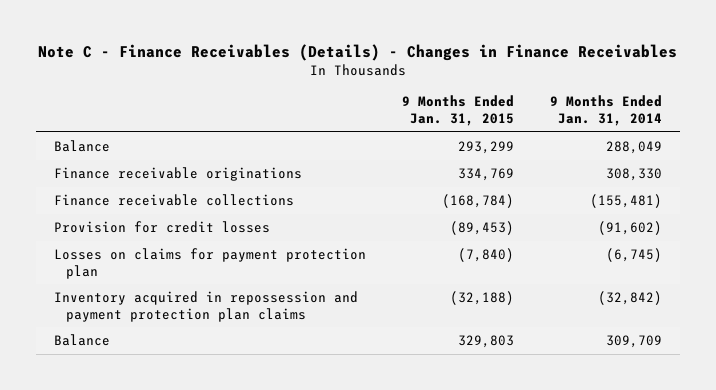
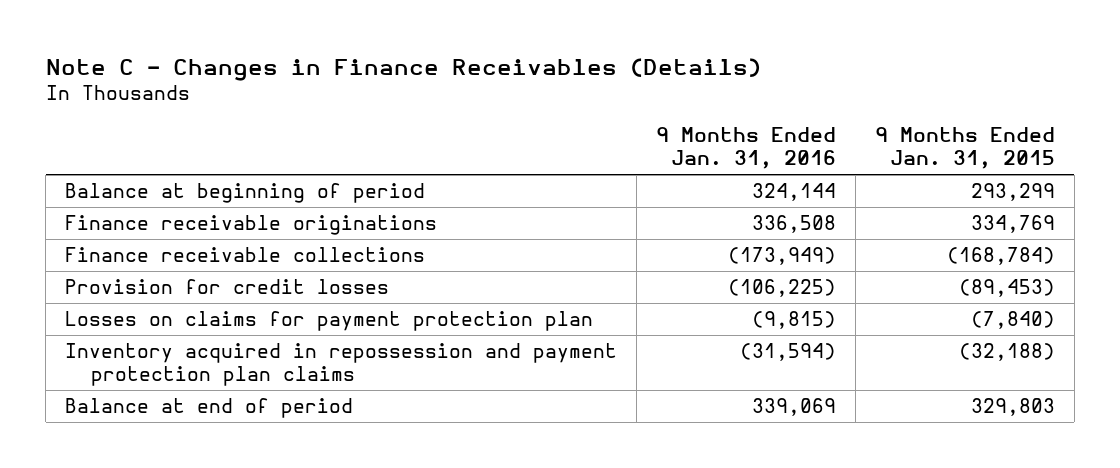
[37,43,677,61] Note C - Finance Receivables (Details) - Changes in Finance Receivables -> [45,57,761,81] Note C - Changes in Finance Receivables (Details)
[549,95,662,126] 9 Months Ended Jan. 31, 2014 -> none
none -> [656,127,837,170] 9 Months Ended Jan. 31, 2016
[53,140,110,153] Balance -> [65,183,426,204] Balance at beginning of period
[53,334,110,347] Balance -> [65,398,354,419] Balance at end of period

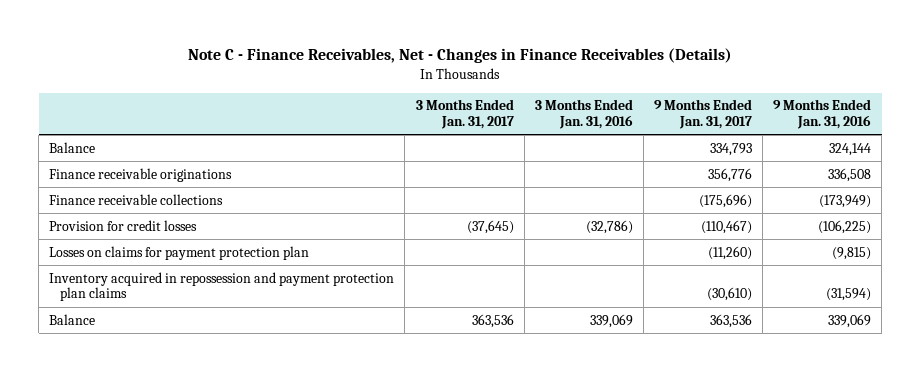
[45,57,761,81] Note C - Changes in Finance Receivables (Details) -> [188,48,733,64] Note C - Finance Receivables, Net - Changes in Finance Receivables (Details)
[874,127,1055,170] 9 Months Ended Jan. 31, 2015 -> none
none -> [415,99,514,129] 3 Months Ended Jan. 31, 2017
none -> [534,99,633,129] 3 Months Ended Jan. 31, 2016
none -> [653,99,752,129] 9 Months Ended Jan. 31, 2017
[65,183,426,204] Balance at beginning of period -> [49,141,96,153] Balance
[65,398,354,419] Balance at end of period -> [49,313,96,325] Balance

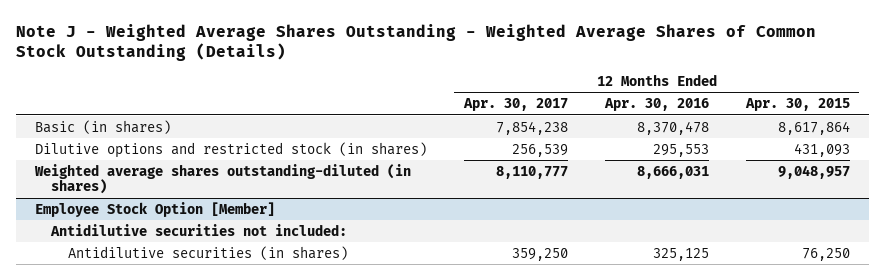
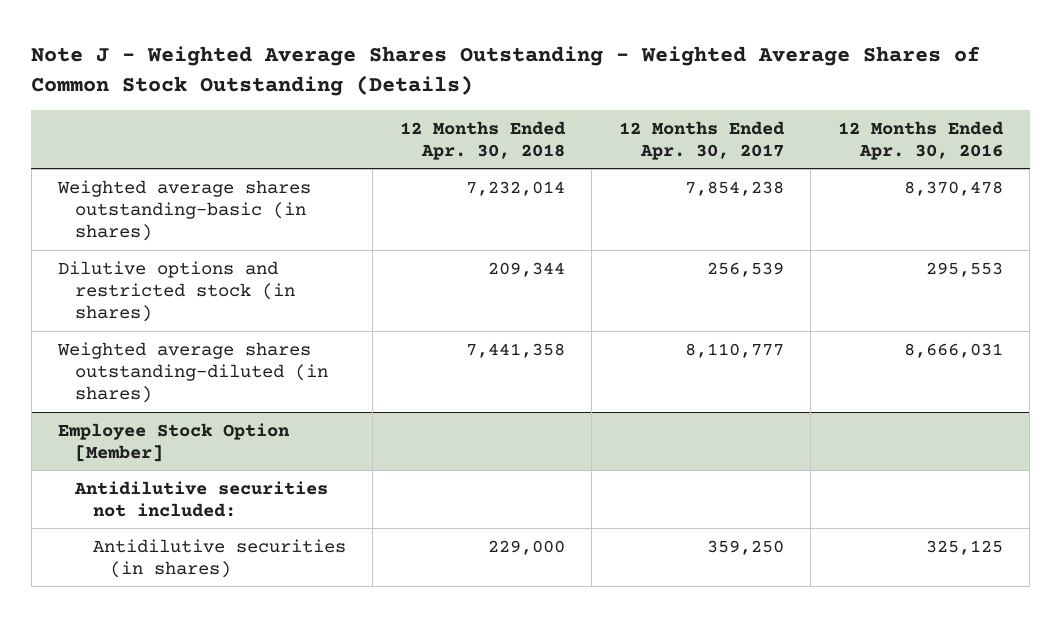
[744,98,850,112] Apr. 30, 2015 -> none
none -> [399,120,566,161] 12 Months Ended Apr. 30, 2018
[34,119,171,134] Basic (in shares) -> [57,179,312,242] Weighted average shares outstanding-basic (in shares)

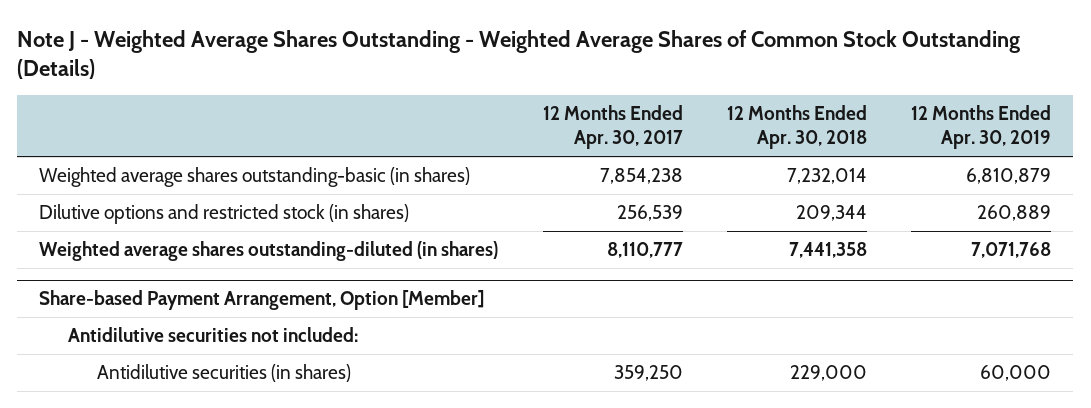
[837,120,1004,161] 12 Months Ended Apr. 30, 2016 -> none
none -> [911,104,1052,150] 12 Months Ended Apr. 30, 2019
[58,422,291,462] Employee Stock Option [Member] -> [39,290,485,311] Share-based Payment Arrangement, Option [Member]

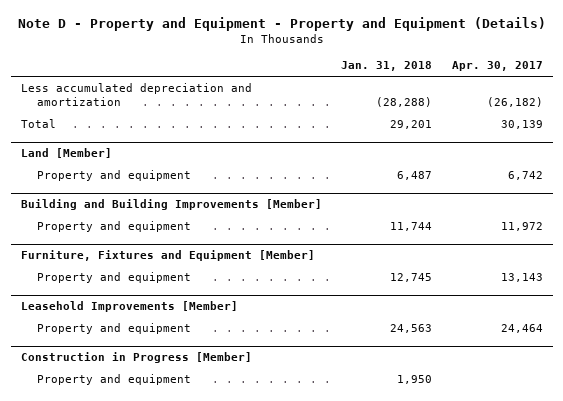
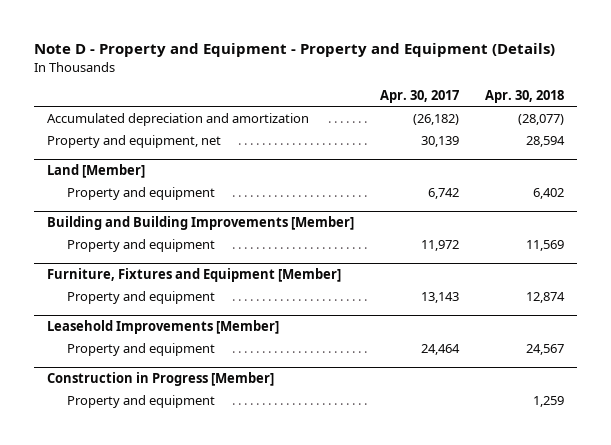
[341,61,433,72] Jan. 31, 2018 -> none
none -> [485,90,565,104] Apr. 30, 2018
[20,83,252,107] Less accumulated depreciation and amortization -> [47,112,310,126] Accumulated depreciation and amortization
[20,119,56,129] Total -> [47,134,222,148] Property and equipment, net

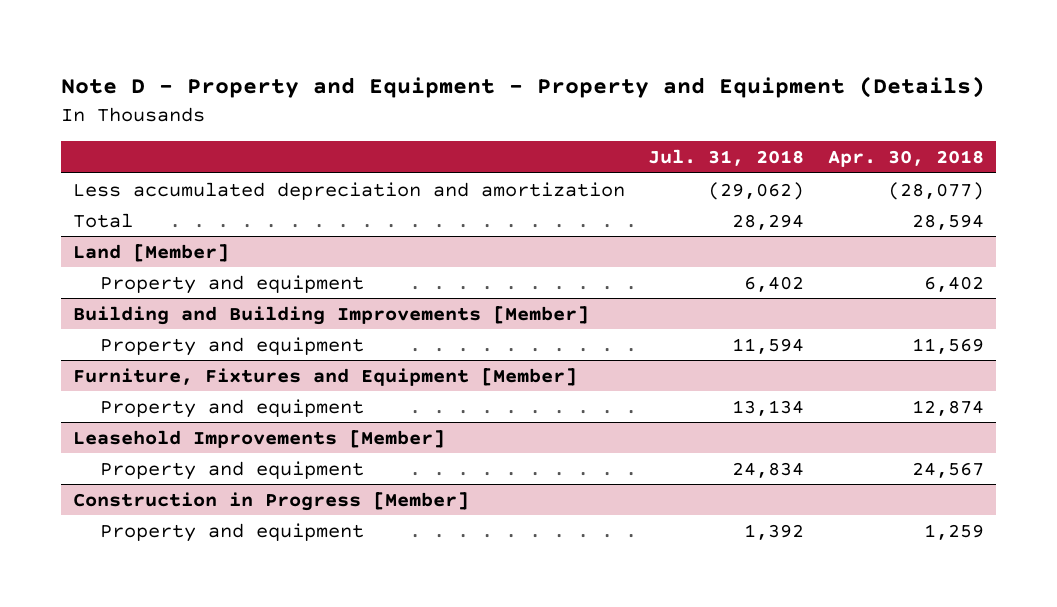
[380,90,460,104] Apr. 30, 2017 -> none
none -> [648,149,805,167] Jul. 31, 2018
[47,112,310,126] Accumulated depreciation and amortization -> [72,181,625,200] Less accumulated depreciation and amortization
[47,134,222,148] Property and equipment, net -> [72,212,133,228] Total

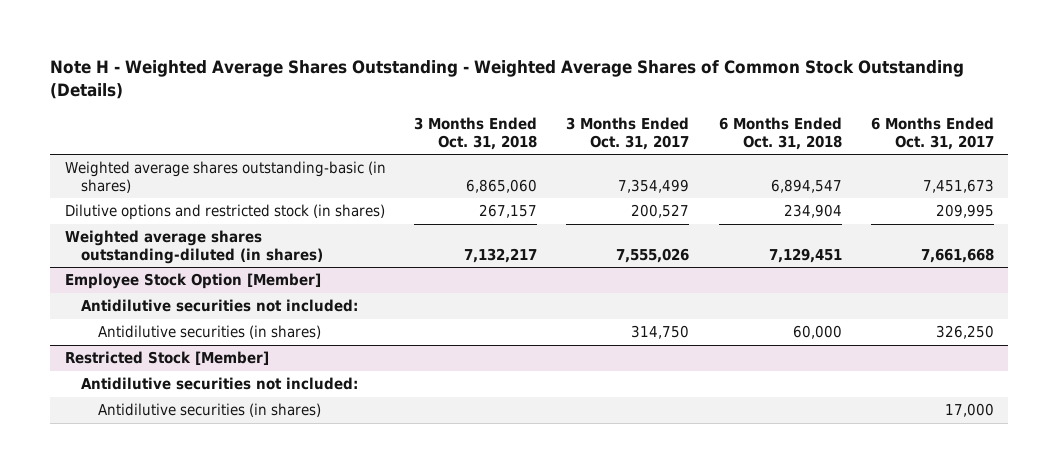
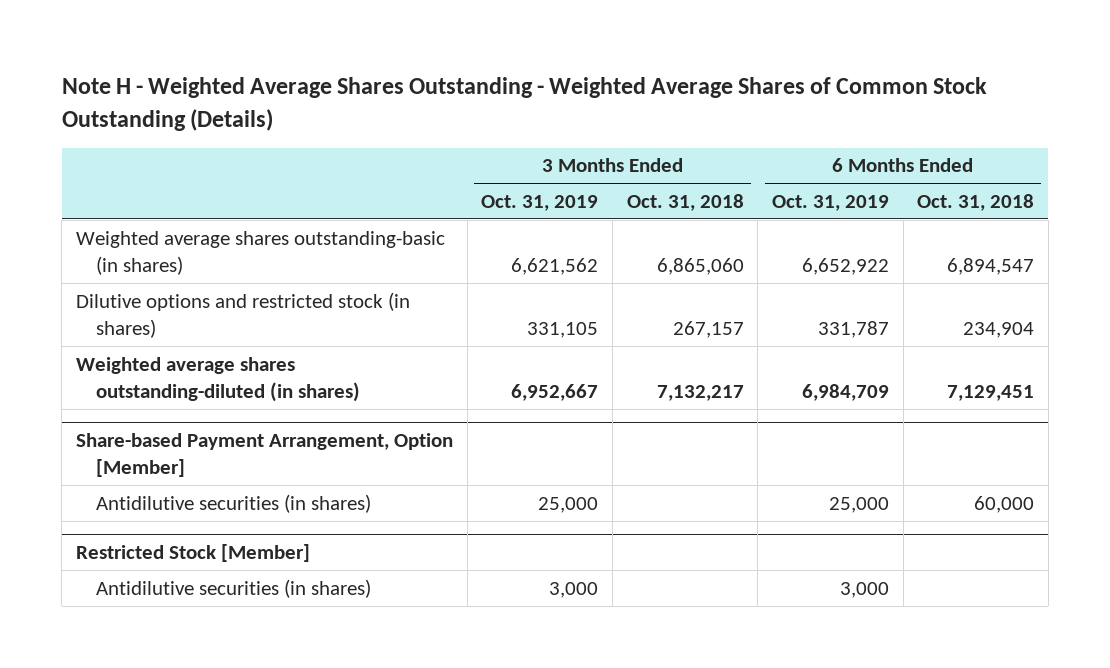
[566,117,690,151] 3 Months Ended Oct. 31, 2017 -> none
[870,117,994,151] 6 Months Ended Oct. 31, 2017 -> none
none -> [481,194,599,211] Oct. 31, 2019
none -> [771,194,889,211] Oct. 31, 2019
[81,299,359,313] Antidilutive securities not included: -> none
[64,273,321,290] Employee Stock Option [Member] -> [76,433,454,478] Share-based Payment Arrangement, Option [Member]
[81,377,359,391] Antidilutive securities not included: -> none

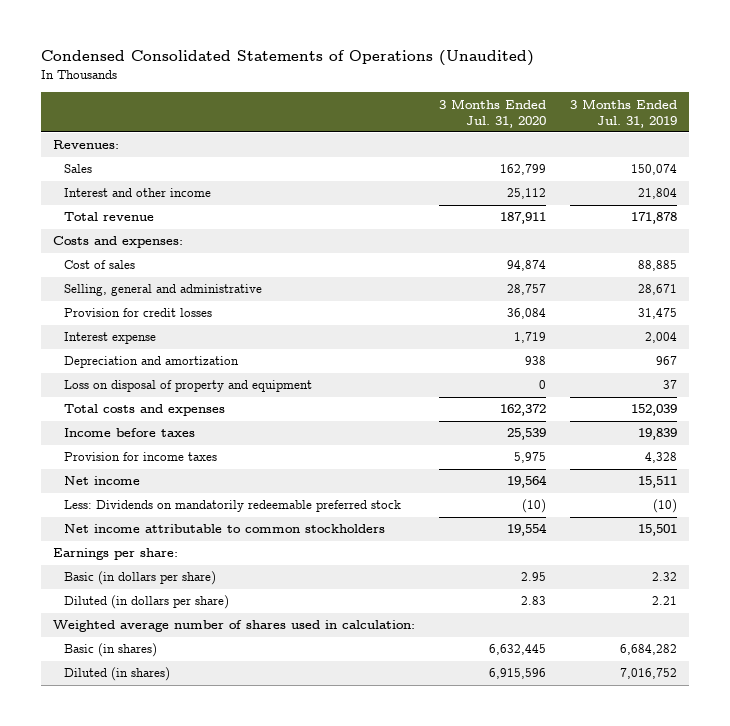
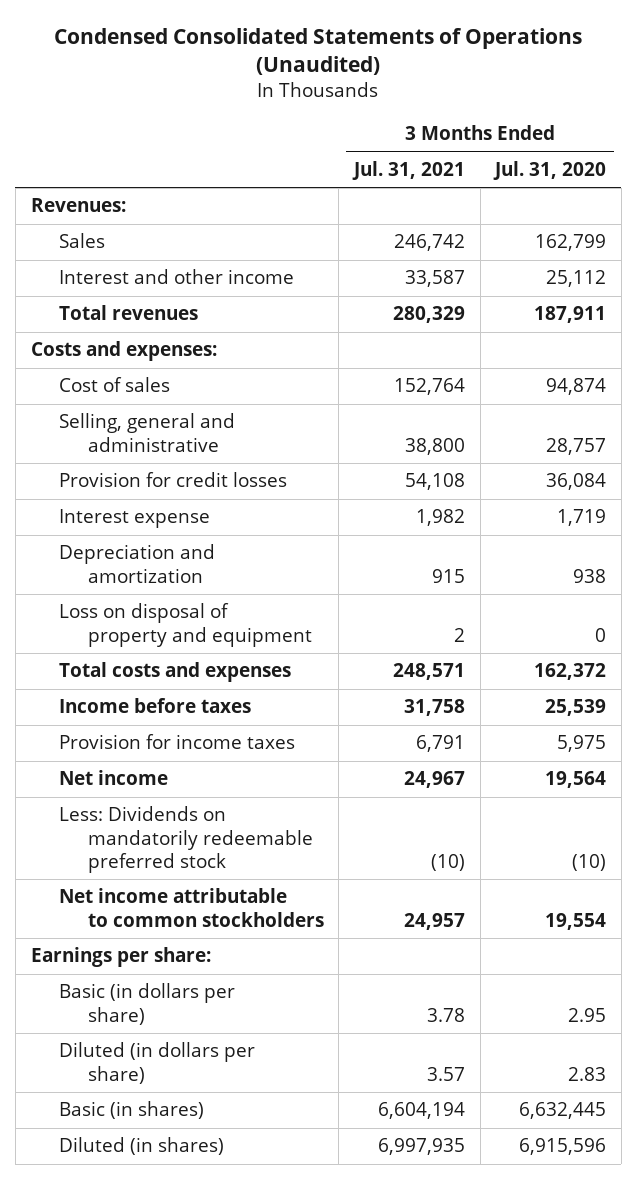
[570,98,678,128] 3 Months Ended Jul. 31, 2019 -> none
none -> [351,160,465,180] Jul. 31, 2021
[64,212,155,222] Total revenue -> [59,305,199,321] Total revenues
[52,620,415,633] Weighted average number of shares used in calculation: -> none

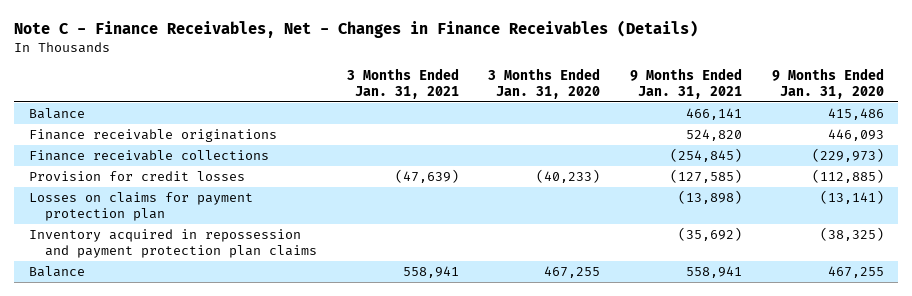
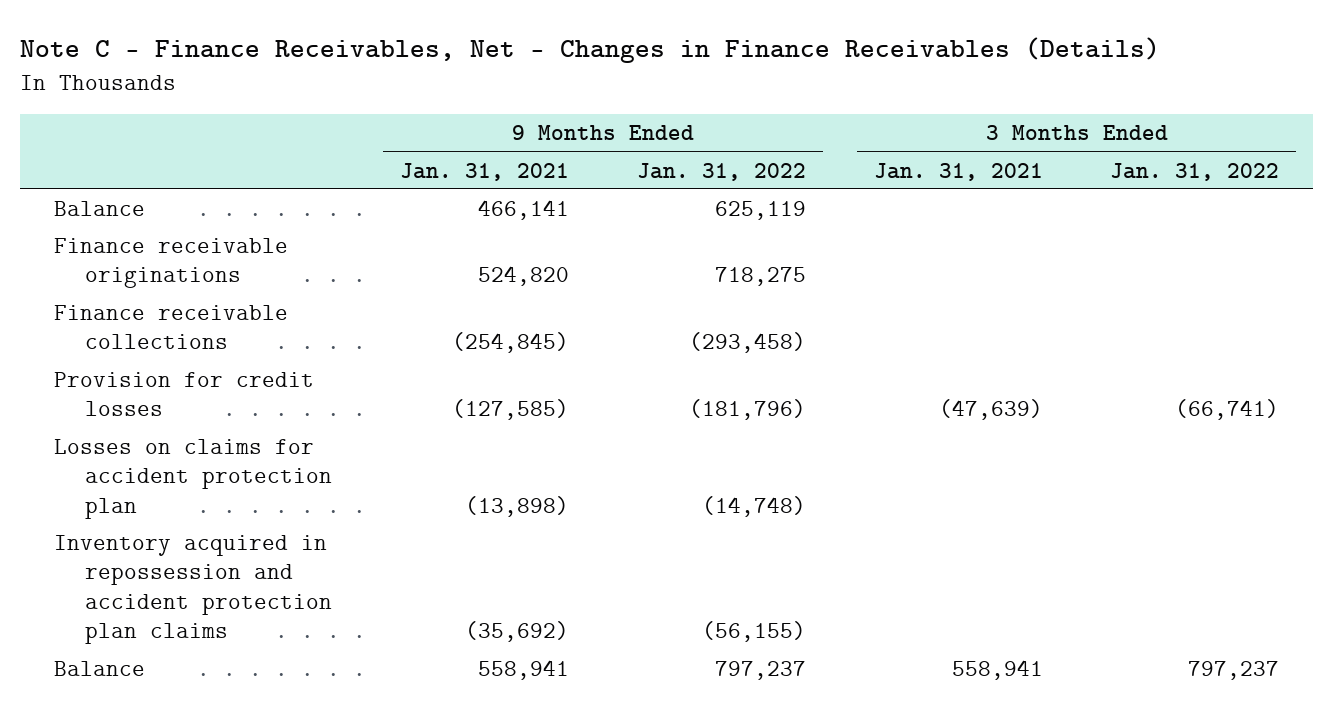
[488,68,601,99] 3 Months Ended Jan. 31, 2020 -> none
[771,68,884,99] 9 Months Ended Jan. 31, 2020 -> none
none -> [636,162,806,181] Jan. 31, 2022
none -> [1110,162,1280,181] Jan. 31, 2022
[28,192,253,221] Losses on claims for payment protection plan -> [53,439,333,519] Losses on claims for accident protection plan
[28,229,318,258] Inventory acquired in repossession and payment protection plan claims -> [53,535,333,645] Inventory acquired in repossession and accident protection plan claims

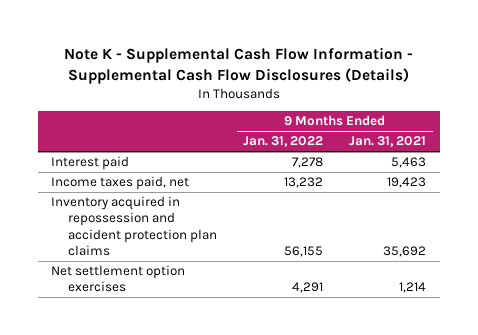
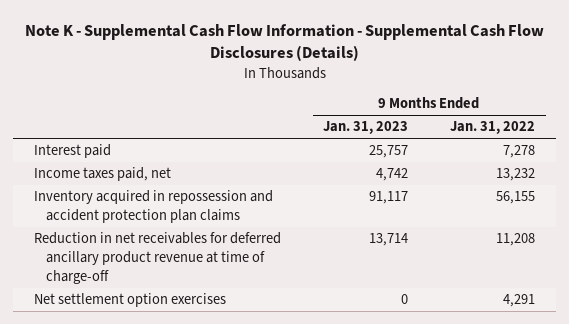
[349,136,427,148] Jan. 31, 2021 -> none
none -> [323,121,409,135] Jan. 31, 2023
none -> [34,232,282,284] Reduction in net receivables for deferred ancillary product revenue at time of charge-off

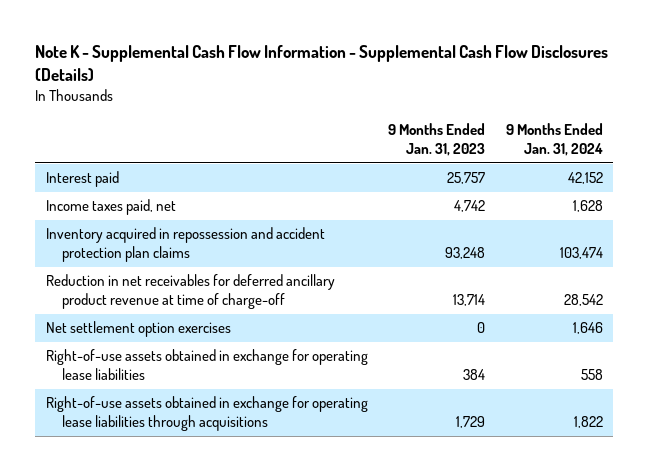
[450,121,536,135] Jan. 31, 2022 -> none
none -> [505,123,603,157] 9 Months Ended Jan. 31, 2024
[369,191,409,205] 91,117 -> [445,247,486,260] 93,248
none -> [45,349,368,381] Right-of-use assets obtained in exchange for operating lease liabilities
none -> [45,396,368,432] Right-of-use assets obtained in exchange for operating lease liabilities through acquisitions

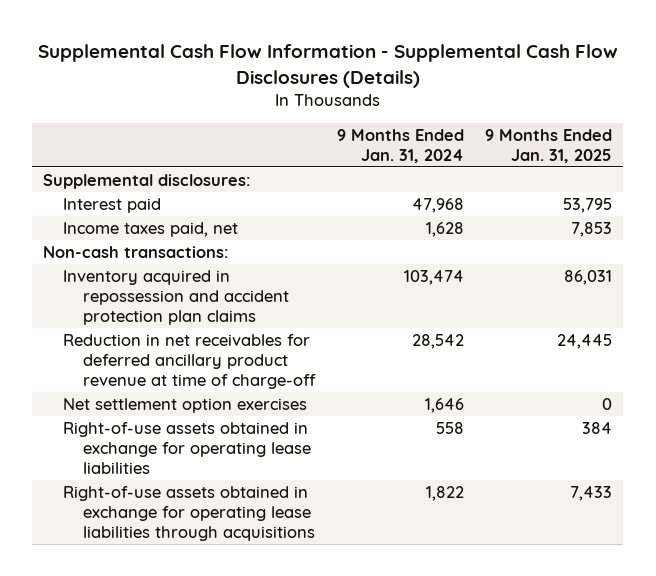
[35,45,609,82] Note K - Supplemental Cash Flow Information - Supplemental Cash Flow Disclosures (Details) -> [37,44,618,88] Supplemental Cash Flow Information - Supplemental Cash Flow Disclosures (Details)
[388,123,486,157] 9 Months Ended Jan. 31, 2023 -> none
none -> [485,128,613,163] 9 Months Ended Jan. 31, 2025
none -> [43,174,252,190] Supplemental disclosures:
[567,172,603,185] 42,152 -> [411,198,464,214] 47,968
none -> [43,246,230,259] Non-cash transactions:

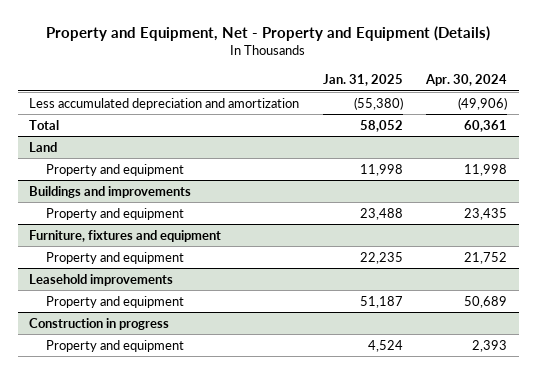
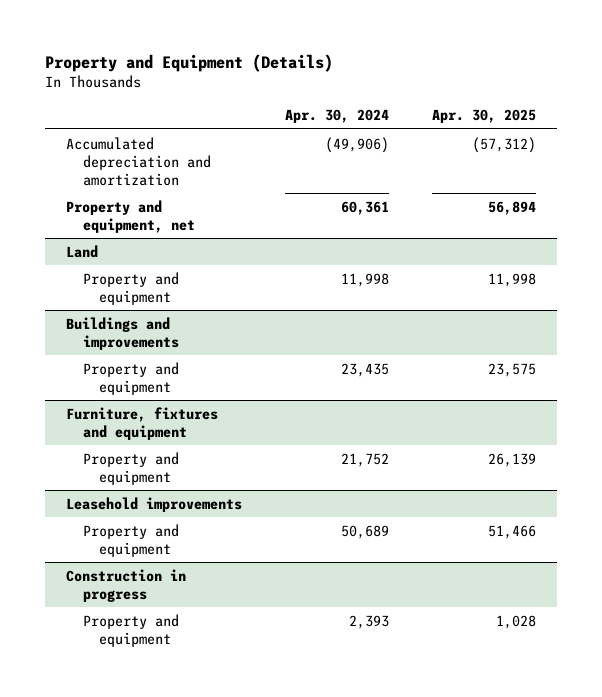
[46,25,491,41] Property and Equipment, Net - Property and Equipment (Details) -> [44,53,333,72] Property and Equipment (Details)
[322,74,403,87] Jan. 31, 2025 -> none
none -> [431,109,536,124] Apr. 30, 2025
[29,97,300,110] Less accumulated depreciation and amortization -> [66,136,211,186] Accumulated depreciation and amortization
[29,119,60,130] Total -> [66,199,195,233] Property and equipment, net

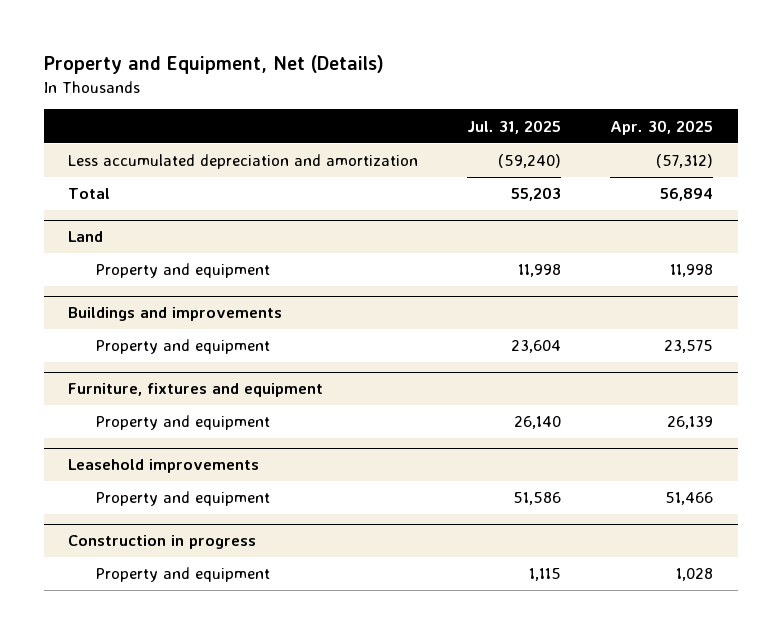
[44,53,333,72] Property and Equipment (Details) -> [44,55,385,75] Property and Equipment, Net (Details)
[285,109,390,124] Apr. 30, 2024 -> none
none -> [467,119,562,134] Jul. 31, 2025
[66,136,211,186] Accumulated depreciation and amortization -> [68,154,419,170] Less accumulated depreciation and amortization
[66,199,195,233] Property and equipment, net -> [68,188,111,200] Total

